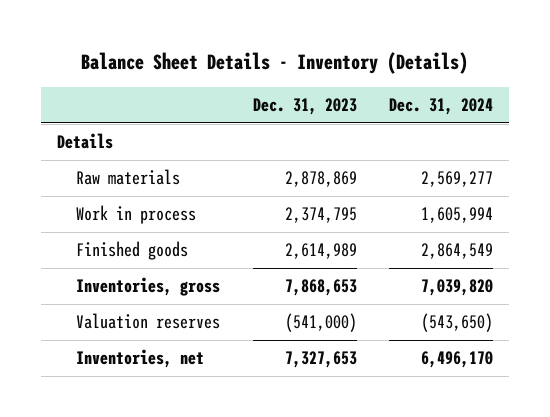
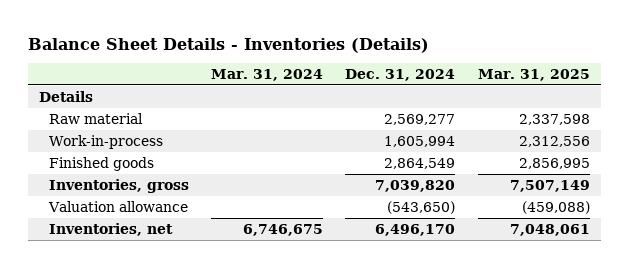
[81,51,469,74] Balance Sheet Details - Inventory (Details) -> [28,37,430,53] Balance Sheet Details - Inventories (Details)
[252,98,357,116] Dec. 31, 2023 -> none
none -> [211,69,324,82] Mar. 31, 2024
none -> [477,69,590,82] Mar. 31, 2025
[76,169,181,186] Raw materials -> [49,112,144,124] Raw material
[76,205,197,225] Work in process -> [49,134,164,149] Work-in-process
[76,313,221,330] Valuation reserves -> [48,200,189,212] Valuation allowance

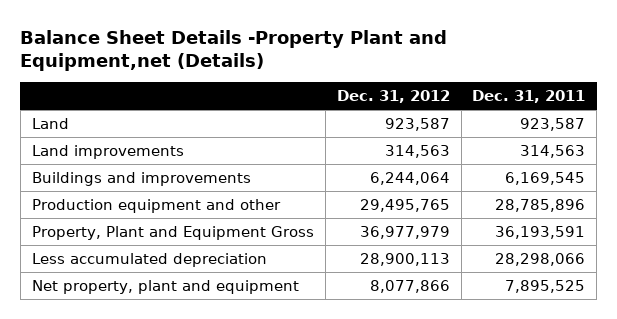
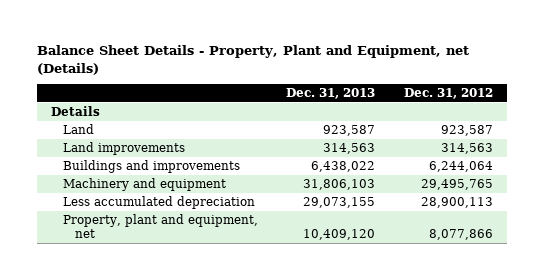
[20,29,448,72] Balance Sheet Details -Property Plant and Equipment,net (Details) -> [36,44,469,75] Balance Sheet Details - Property, Plant and Equipment, net (Details)
[472,90,586,104] Dec. 31, 2011 -> none
none -> [286,88,376,100] Dec. 31, 2013
none -> [51,106,101,117] Details
[31,226,314,241] Property, Plant and Equipment Gross -> none
[31,199,281,214] Production equipment and other -> [63,178,227,192] Machinery and equipment
[31,280,299,295] Net property, plant and equipment -> [63,214,259,238] Property, plant and equipment, net

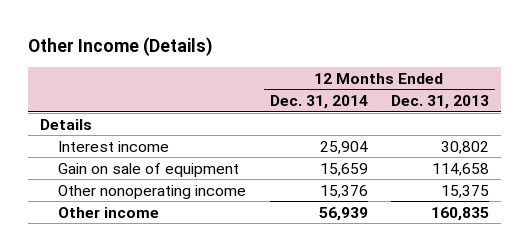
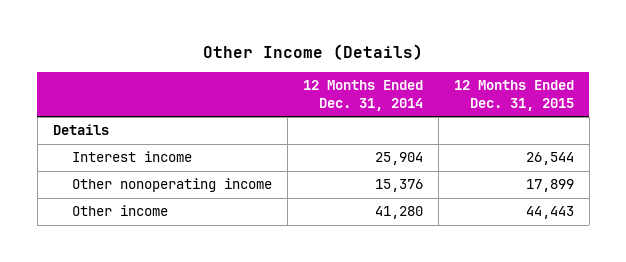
[391,94,490,109] Dec. 31, 2013 -> none
none -> [453,80,574,111] 12 Months Ended Dec. 31, 2015
[58,162,240,177] Gain on sale of equipment -> none
[318,206,368,221] 56,939 -> [374,206,423,220] 41,280

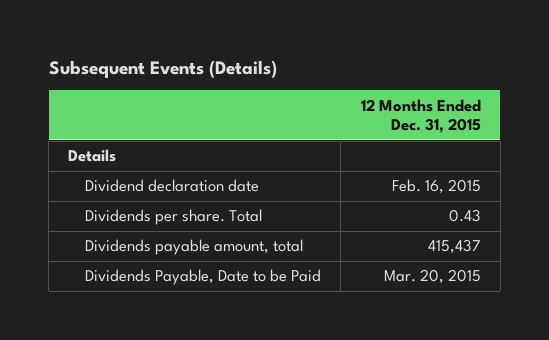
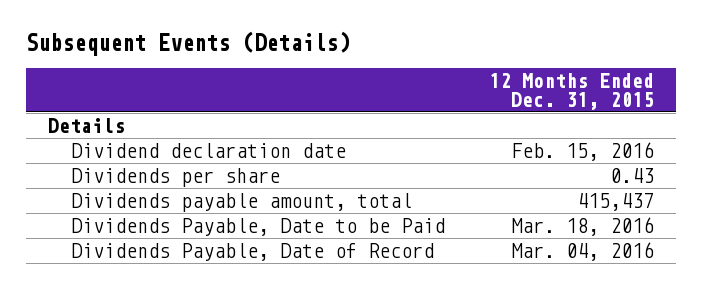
[391,179,481,195] Feb. 16, 2015 -> [510,142,654,162] Feb. 15, 2016
[84,209,262,226] Dividends per share. Total -> [70,168,280,188] Dividends per share
[383,269,481,285] Mar. 20, 2015 -> [510,217,654,237] Mar. 18, 2016
none -> [70,243,434,262] Dividends Payable, Date of Record

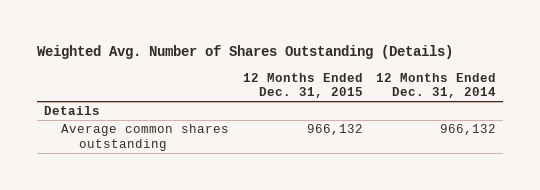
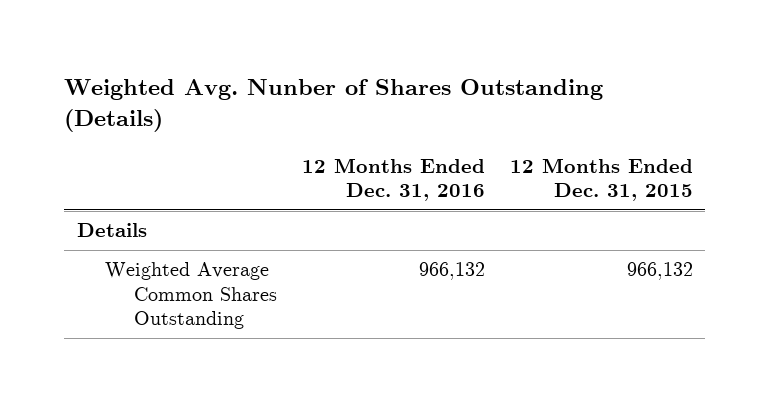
[37,45,454,60] Weighted Avg. Number of Shares Outstanding (Details) -> [64,79,604,133] Weighted Avg. Nunber of Shares Outstanding (Details)
[375,72,496,99] 12 Months Ended Dec. 31, 2014 -> none
none -> [301,157,485,201] 12 Months Ended Dec. 31, 2016
[61,124,230,151] Average common shares outstanding -> [105,262,277,329] Weighted Average Common Shares Outstanding

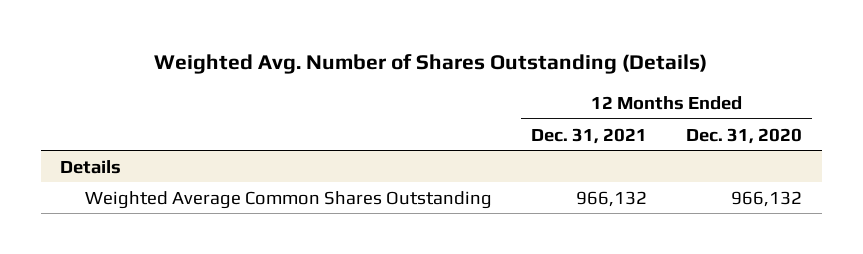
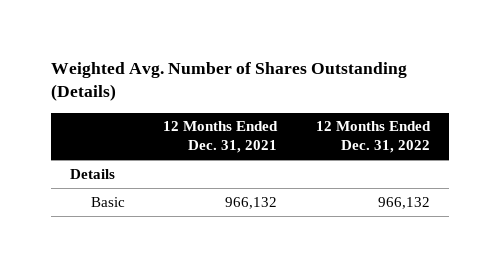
[686,127,803,144] Dec. 31, 2020 -> none
none -> [315,121,431,154] 12 Months Ended Dec. 31, 2022
[84,190,492,209] Weighted Average Common Shares Outstanding -> [90,196,125,207] Basic

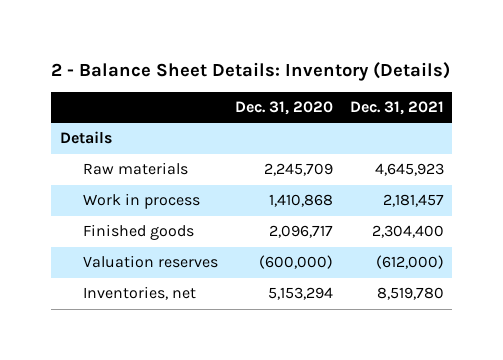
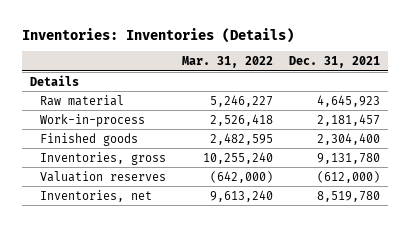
[51,61,451,81] 2 - Balance Sheet Details: Inventory (Details) -> [21,27,294,43] Inventories: Inventories (Details)
[234,101,333,116] Dec. 31, 2020 -> none
none -> [181,56,273,69] Mar. 31, 2022
[83,162,189,176] Raw materials -> [39,94,124,106] Raw material
[83,193,201,210] Work in process -> [39,113,145,127] Work-in-process
none -> [39,151,166,165] Inventories, gross

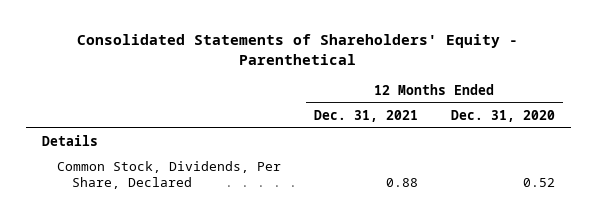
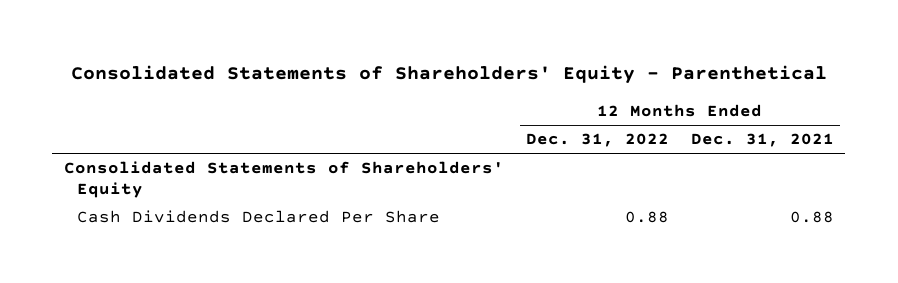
[450,109,555,122] Dec. 31, 2020 -> none
none -> [525,133,669,148] Dec. 31, 2022
[41,134,98,146] Details -> none
none -> [63,161,504,199] Consolidated Statements of Shareholders' Equity
[57,160,282,190] Common Stock, Dividends, Per Share, Declared -> [77,210,441,224] Cash Dividends Declared Per Share

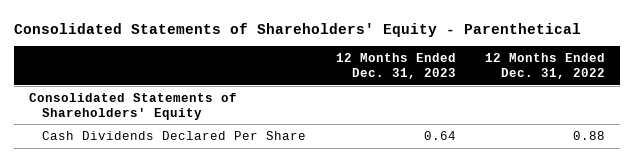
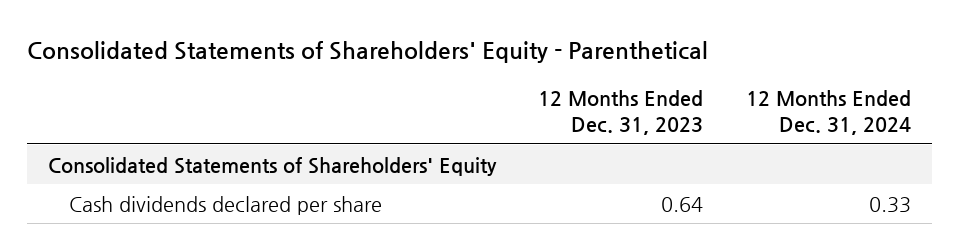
[485,53,606,79] 12 Months Ended Dec. 31, 2022 -> none
none -> [745,90,911,136] 12 Months Ended Dec. 31, 2024
[42,130,307,140] Cash Dividends Declared Per Share -> [69,195,383,215] Cash dividends declared per share

